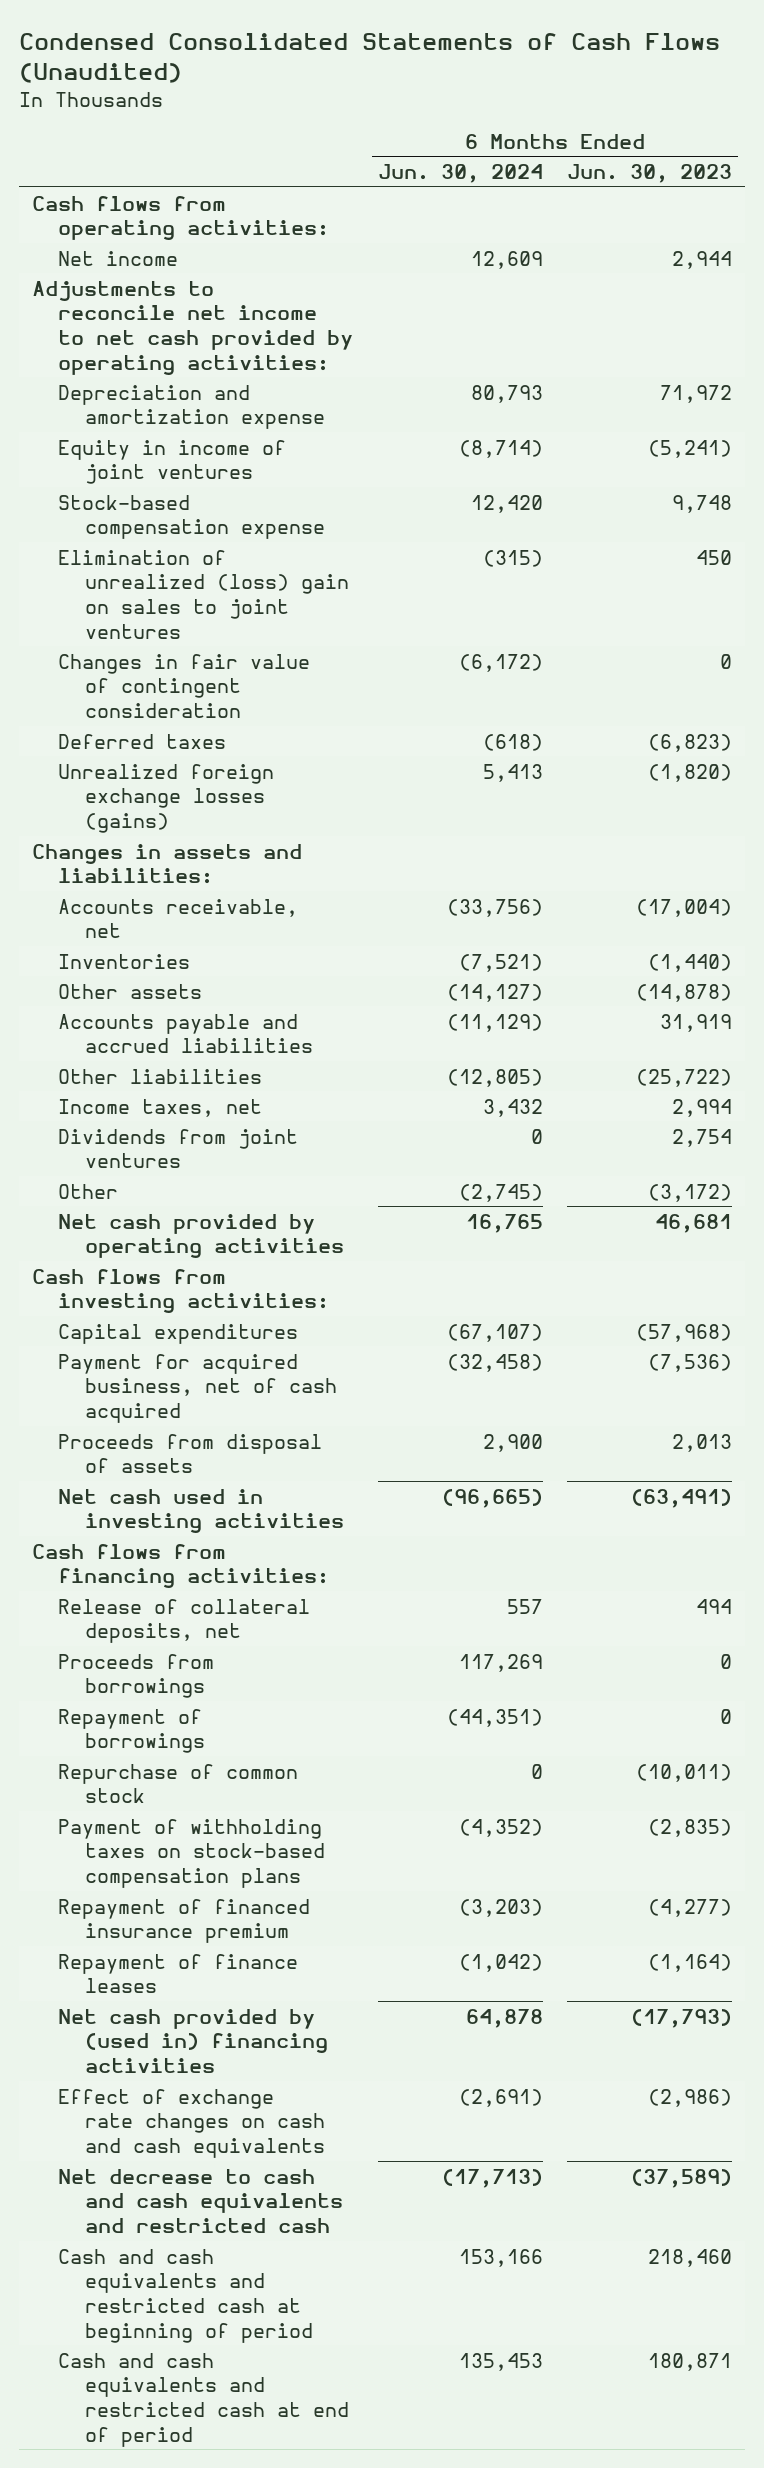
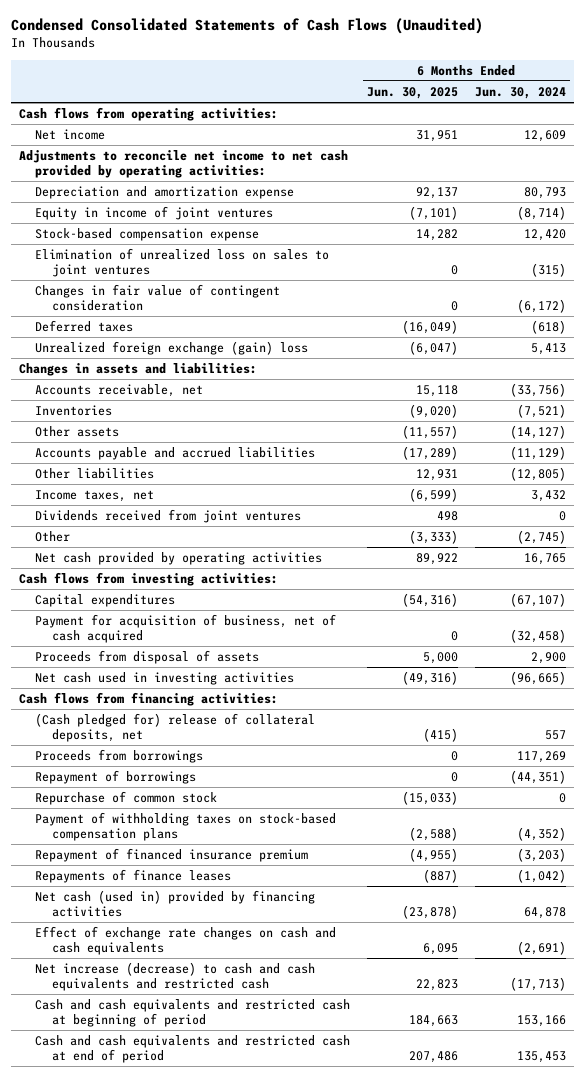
[567,164,733,184] Jun. 30, 2023 -> none
none -> [367,86,459,99] Jun. 30, 2025
[58,549,350,639] Elimination of unrealized (loss) gain on sales to joint ventures -> [35,247,330,278] Elimination of unrealized loss on sales to joint ventures
[58,763,275,833] Unrealized foreign exchange losses (gains) -> [35,340,309,355] Unrealized foreign exchange (gain) loss
[58,1128,299,1169] Dividends from joint ventures -> [35,508,302,523] Dividends received from joint ventures
[58,1353,338,1423] Payment for acquired business, net of cash acquired -> [35,613,337,644] Payment for acquisition of business, net of cash acquired
[58,1598,311,1644] Release of collateral deposits, net -> [35,712,316,743] (Cash pledged for) release of collateral deposits, net
[58,1953,299,1994] Repayment of finance leases -> [35,868,232,883] Repayments of finance leases
[58,2008,329,2073] Net cash provided by (used in) financing activities -> [35,889,316,918] Net cash (used in) provided by financing activities
[58,2168,344,2233] Net decrease to cash and cash equivalents and restricted cash -> [35,961,316,992] Net increase (decrease) to cash and cash equivalents and restricted cash

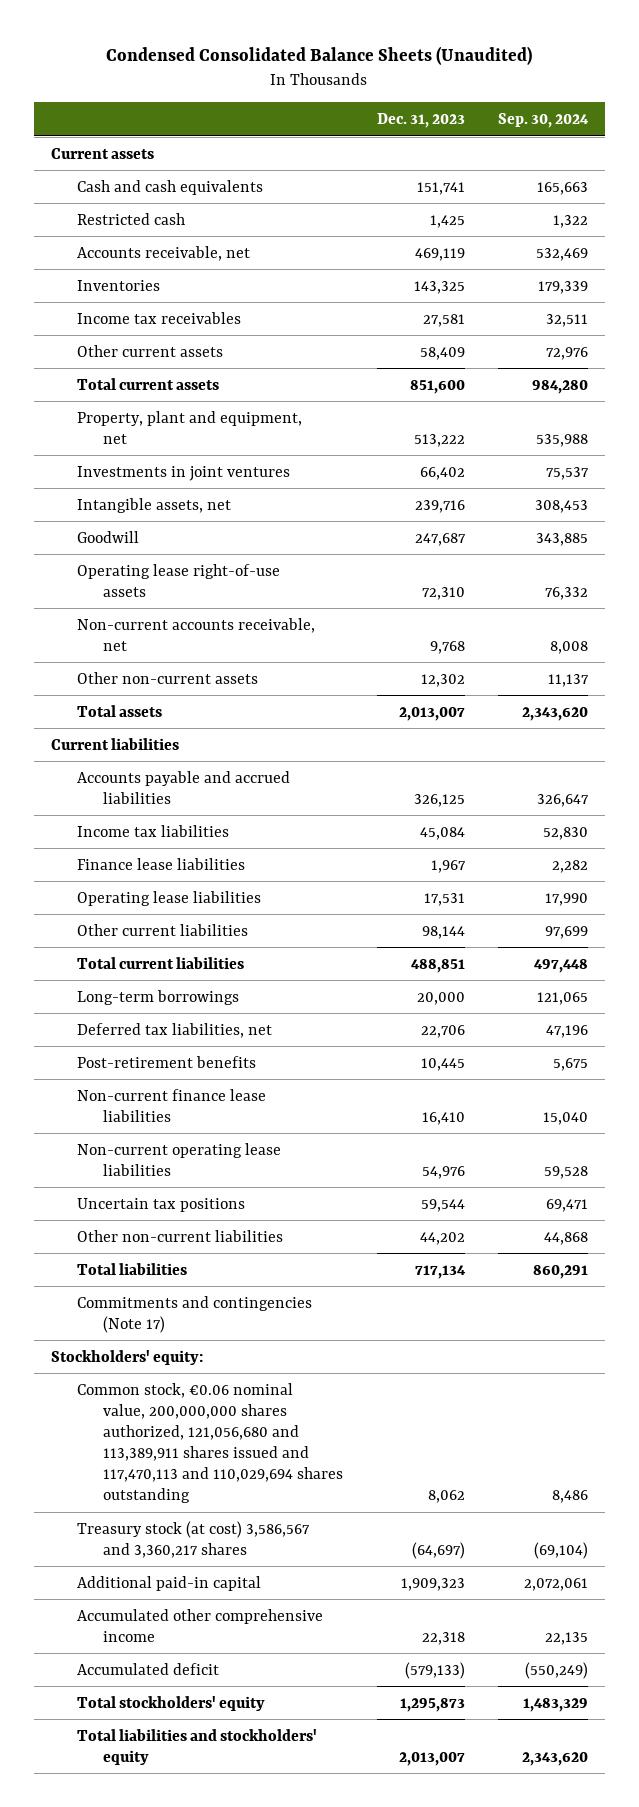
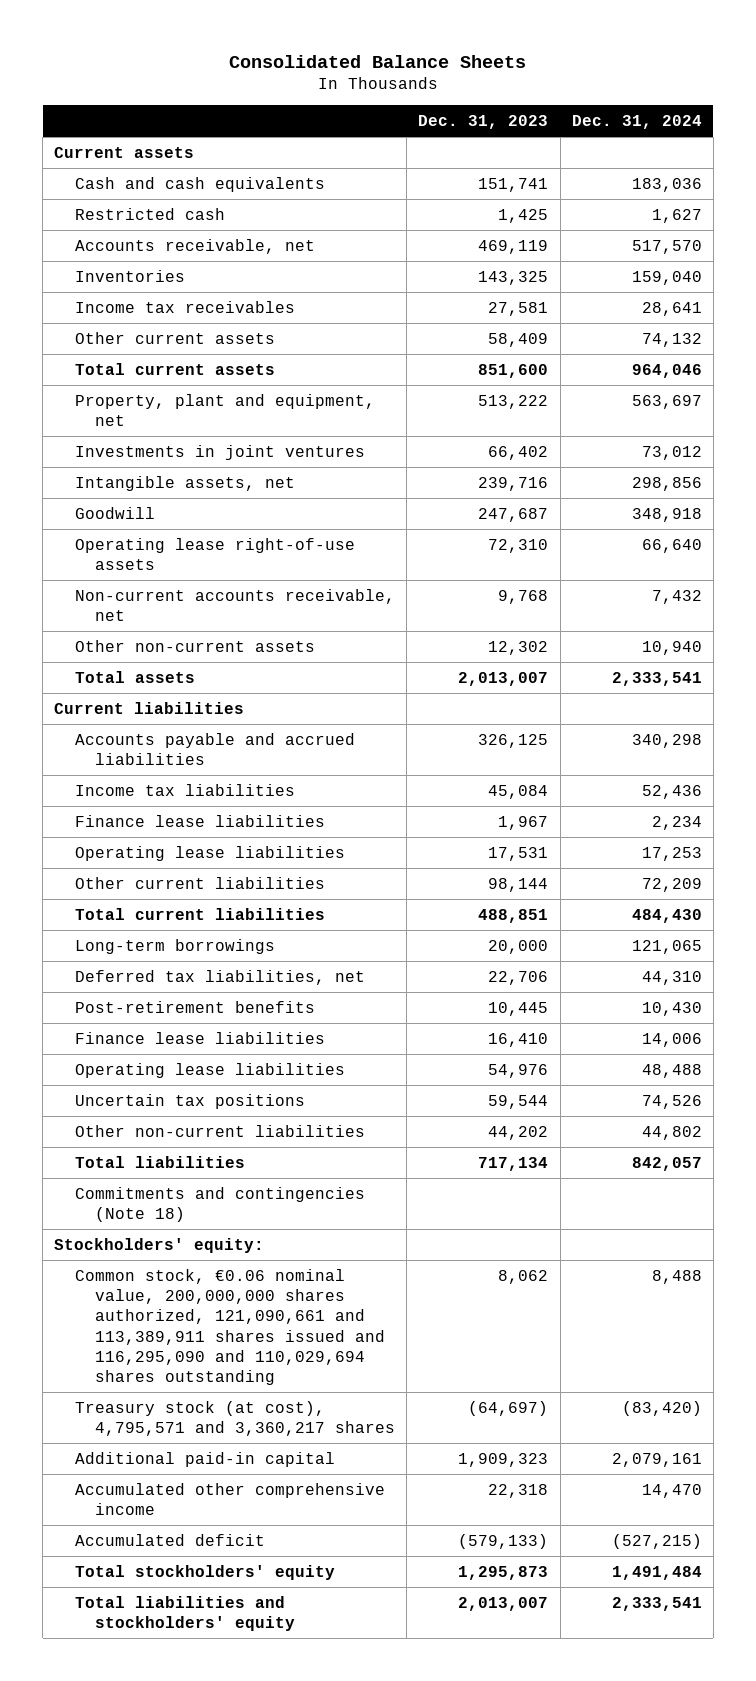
[106,46,533,66] Condensed Consolidated Balance Sheets (Unaudited) -> [228,54,526,68] Consolidated Balance Sheets
[498,112,590,128] Sep. 30, 2024 -> none
none -> [571,115,702,130] Dec. 31, 2024
[77,1088,267,1122] Non-current finance lease liabilities -> [74,1031,325,1044] Finance lease liabilities
[77,1142,282,1176] Non-current operating lease liabilities -> [74,1062,345,1078] Operating lease liabilities
[77,1295,313,1333] Commitments and contingencies (Note 17) -> [74,1186,365,1222] Commitments and contingencies (Note 18)
[77,1382,344,1504] Common stock, €0.06 nominal value, 200,000,000 shares authorized, 121,056,680 and 113,389,911 shares issued and 117,470,113 and 110,029,694 shares outstanding -> [74,1268,386,1386] Common stock, €0.06 nominal value, 200,000,000 shares authorized, 121,090,661 and 113,389,911 shares issued and 116,295,090 and 110,029,694 shares outstanding
[77,1520,311,1558] Treasury stock (at cost) 3,586,567 and 3,360,217 shares -> [74,1400,396,1436] Treasury stock (at cost), 4,795,571 and 3,360,217 shares

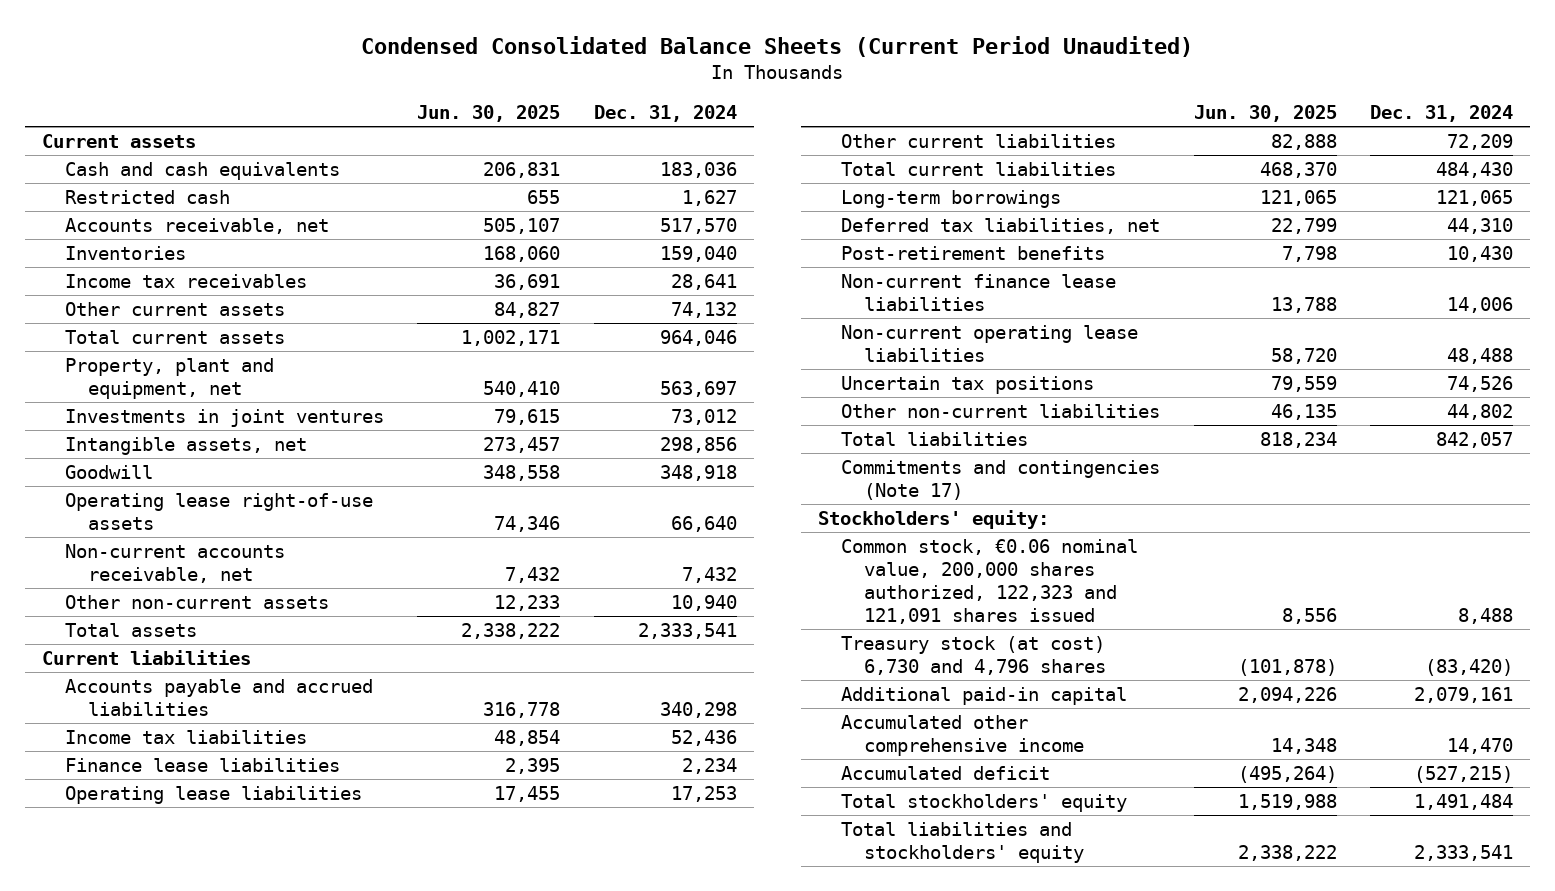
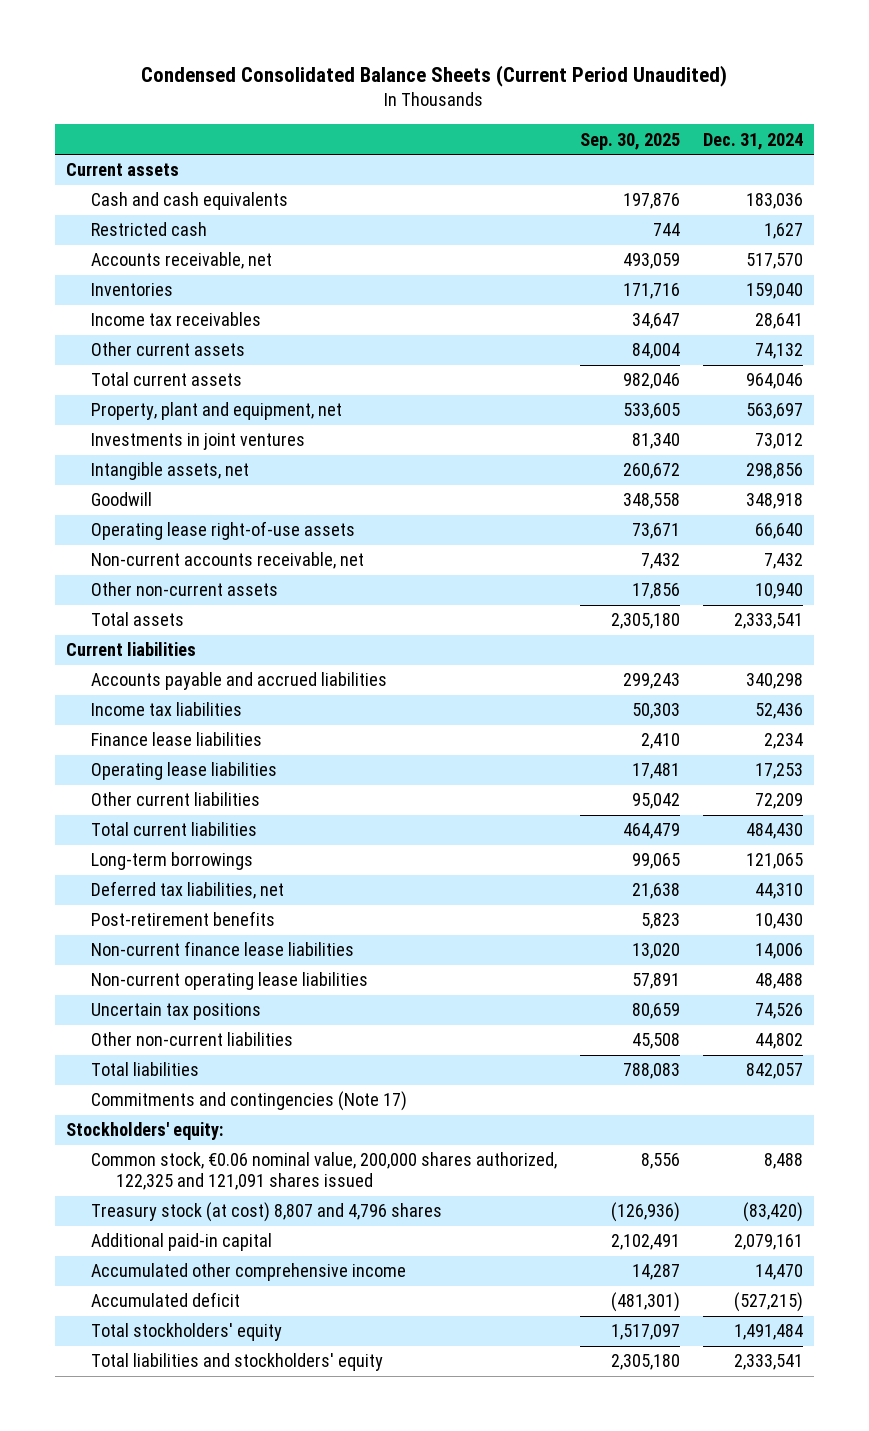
[417,105,561,123] Jun. 30, 2025 -> none
none -> [579,132,680,150] Sep. 30, 2025
[840,539,1138,624] Common stock, €0.06 nominal value, 200,000 shares authorized, 122,323 and 121,091 shares issued -> [91,1152,558,1190] Common stock, €0.06 nominal value, 200,000 shares authorized, 122,325 and 121,091 shares issued
[840,636,1106,675] Treasury stock (at cost) 6,730 and 4,796 shares -> [91,1202,443,1223] Treasury stock (at cost) 8,807 and 4,796 shares

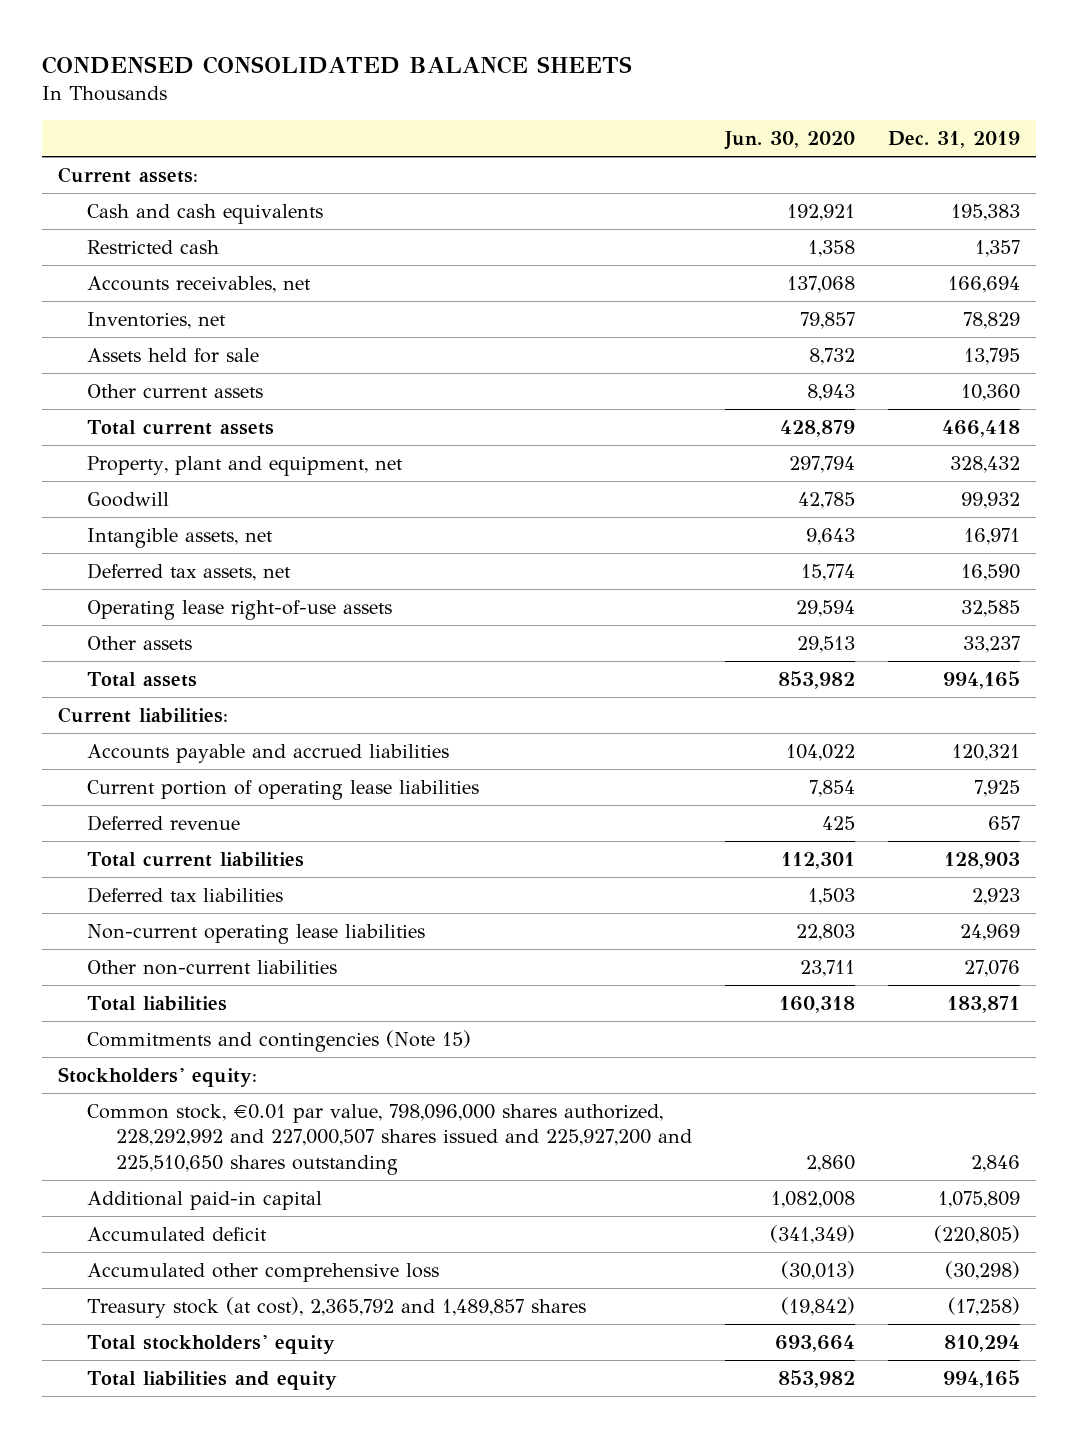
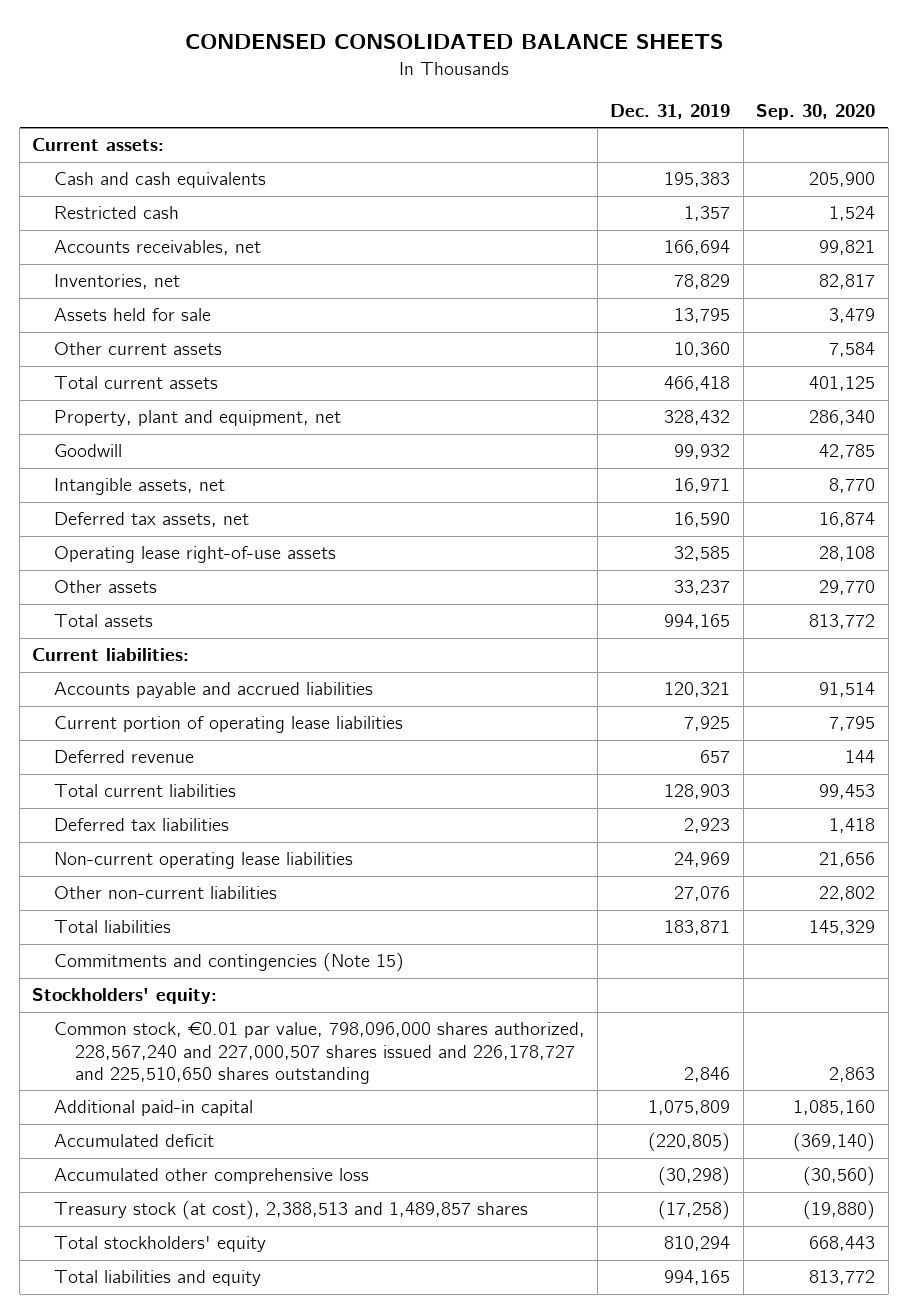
[723,131,855,151] Jun. 30, 2020 -> none
none -> [756,104,876,121] Sep. 30, 2020
[86,1103,692,1176] Common stock, €0.01 par value, 798,096,000 shares authorized, 228,292,992 and 227,000,507 shares issued and 225,927,200 and 225,510,650 shares outstanding -> [53,1022,585,1084] Common stock, €0.01 par value, 798,096,000 shares authorized, 228,567,240 and 227,000,507 shares issued and 226,178,727 and 225,510,650 shares outstanding
[86,1296,586,1318] Treasury stock (at cost), 2,365,792 and 1,489,857 shares -> [53,1200,528,1221] Treasury stock (at cost), 2,388,513 and 1,489,857 shares

